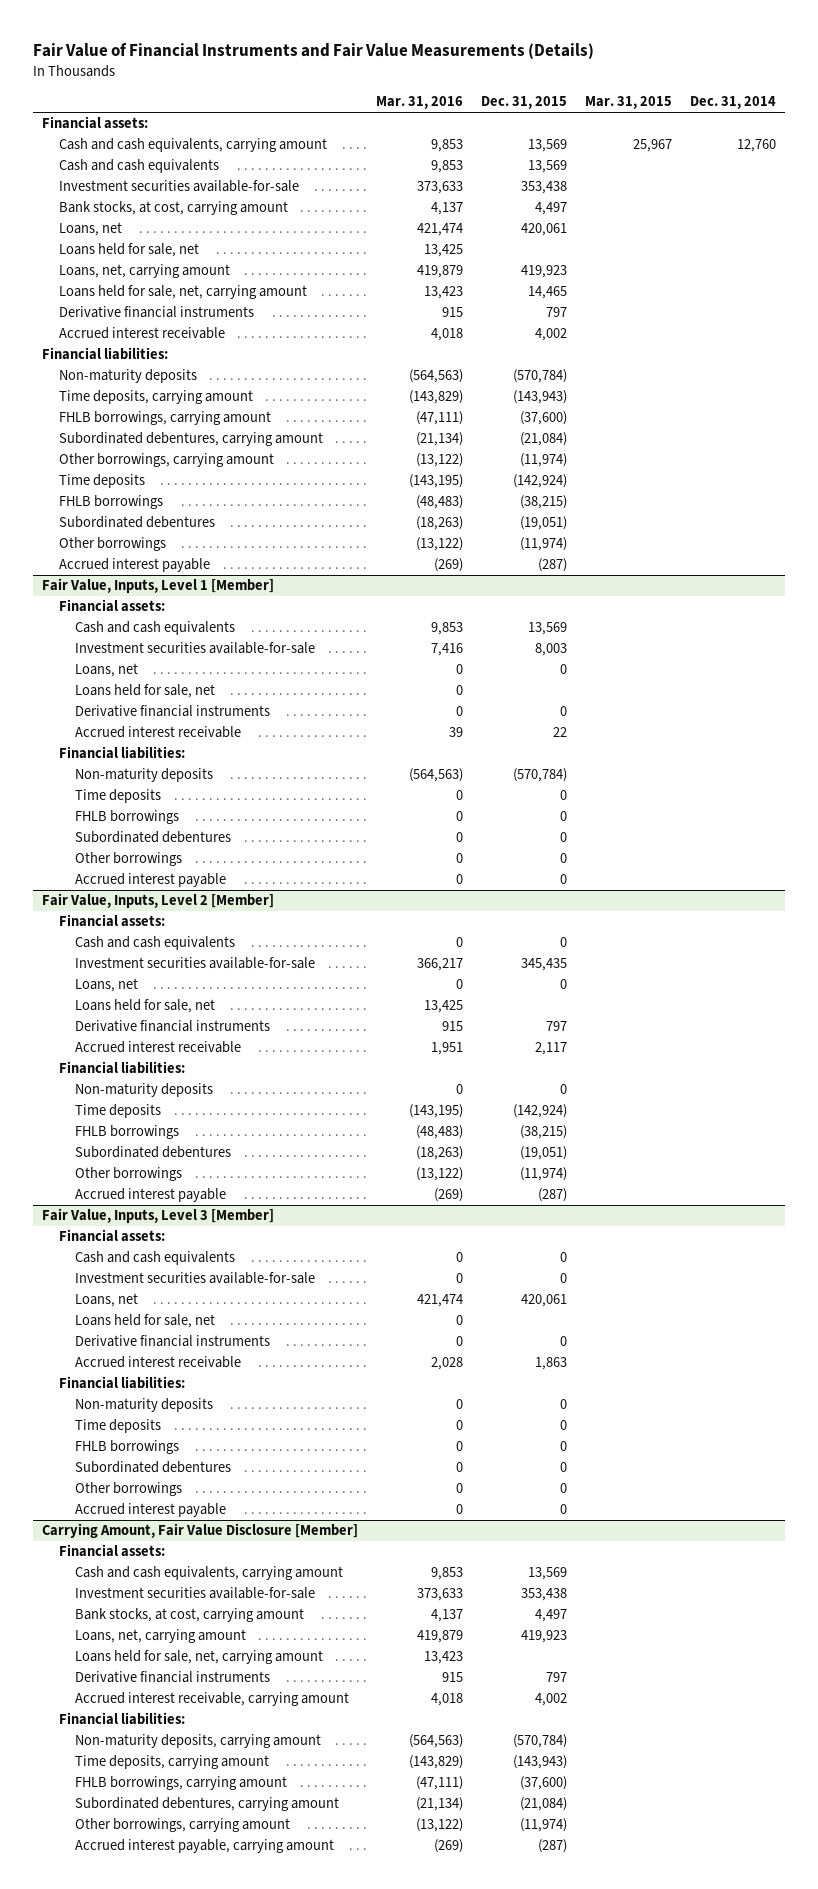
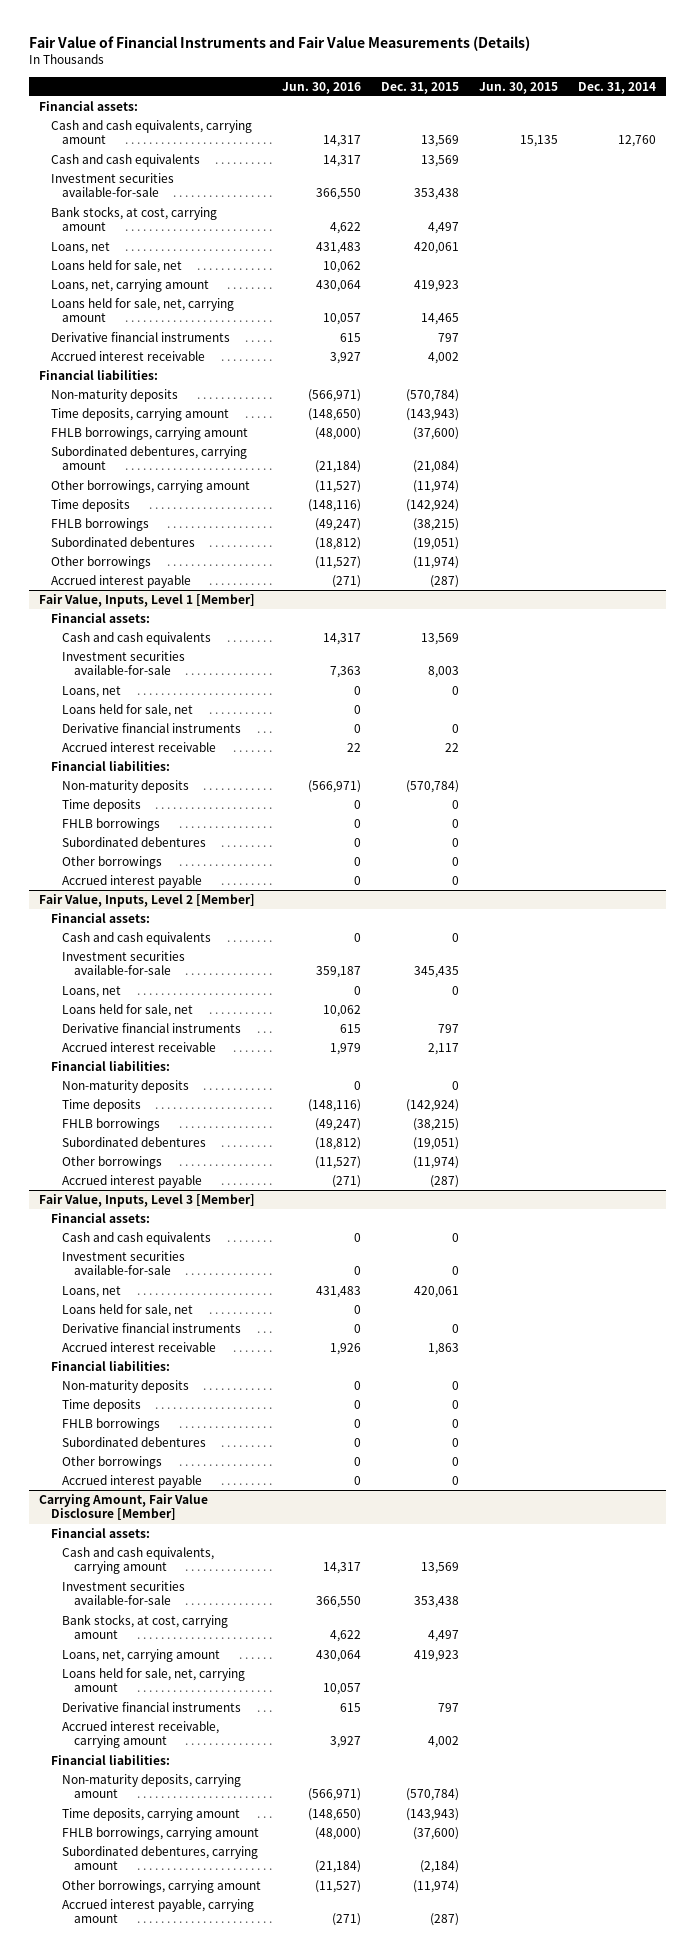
[376,96,464,110] Mar. 31, 2016 -> none
[584,96,672,110] Mar. 31, 2015 -> none
none -> [281,81,361,94] Jun. 30, 2016
none -> [478,81,558,94] Jun. 30, 2015
[519,1797,567,1812] (21,084) -> [419,1860,459,1874] (2,184)

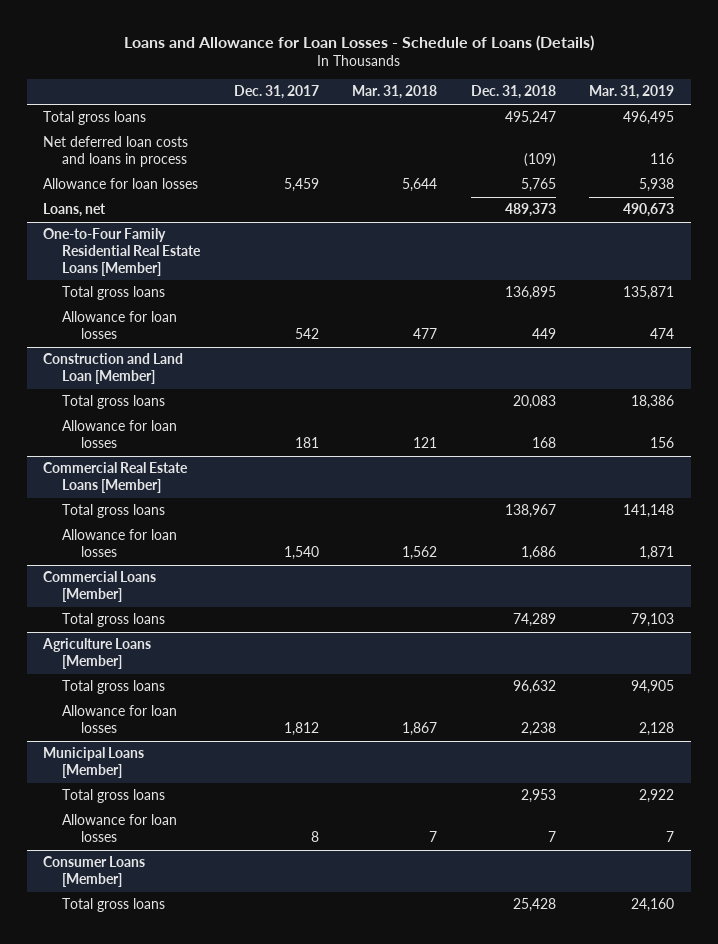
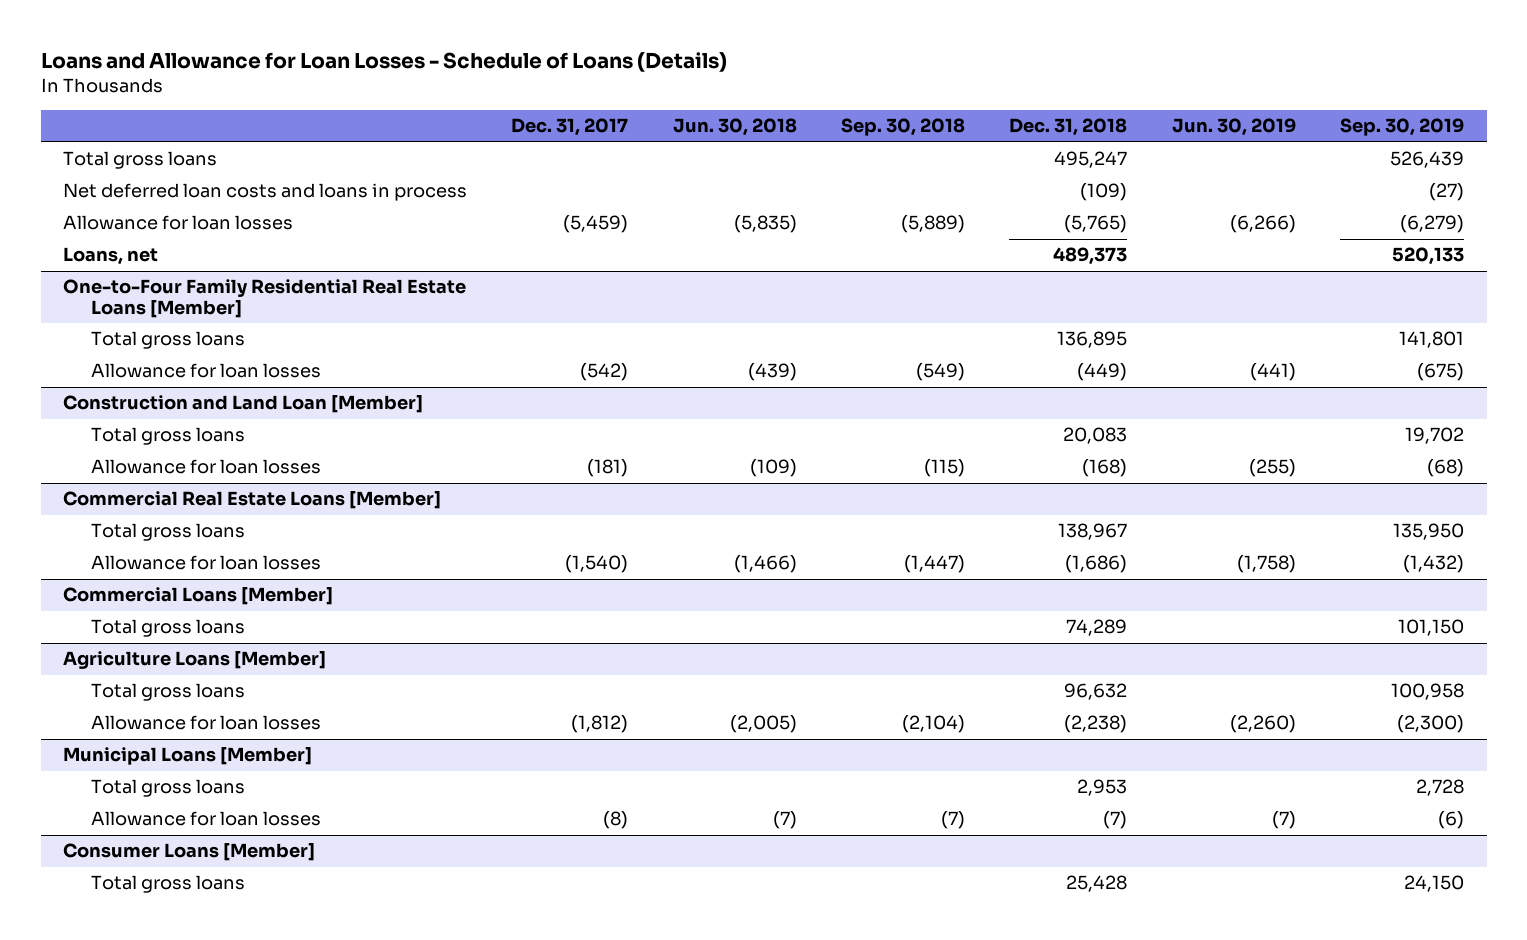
[352,85,438,100] Mar. 31, 2018 -> none
[589,85,675,100] Mar. 31, 2019 -> none
none -> [672,118,797,137] Jun. 30, 2018
none -> [841,118,966,137] Sep. 30, 2018
none -> [1171,118,1296,137] Jun. 30, 2019
none -> [1340,118,1465,137] Sep. 30, 2019
[283,178,319,193] 5,459 -> [563,215,629,234] (5,459)
[520,178,556,193] 5,765 -> [1064,215,1128,234] (5,765)
[294,328,319,340] 542 -> [580,363,629,382] (542)
[531,328,556,340] 449 -> [1077,363,1128,382] (449)
[294,437,319,449] 181 -> [587,459,629,478] (181)
[531,437,556,449] 168 -> [1082,459,1128,478] (168)
[283,546,319,561] 1,540 -> [565,555,629,574] (1,540)
[520,546,556,561] 1,686 -> [1065,555,1128,574] (1,686)
[283,722,319,737] 1,812 -> [571,715,629,734] (1,812)
[520,722,556,737] 2,238 -> [1064,715,1128,734] (2,238)
[310,831,319,843] 8 -> [603,811,629,830] (8)
[547,831,556,843] 7 -> [1103,811,1128,830] (7)

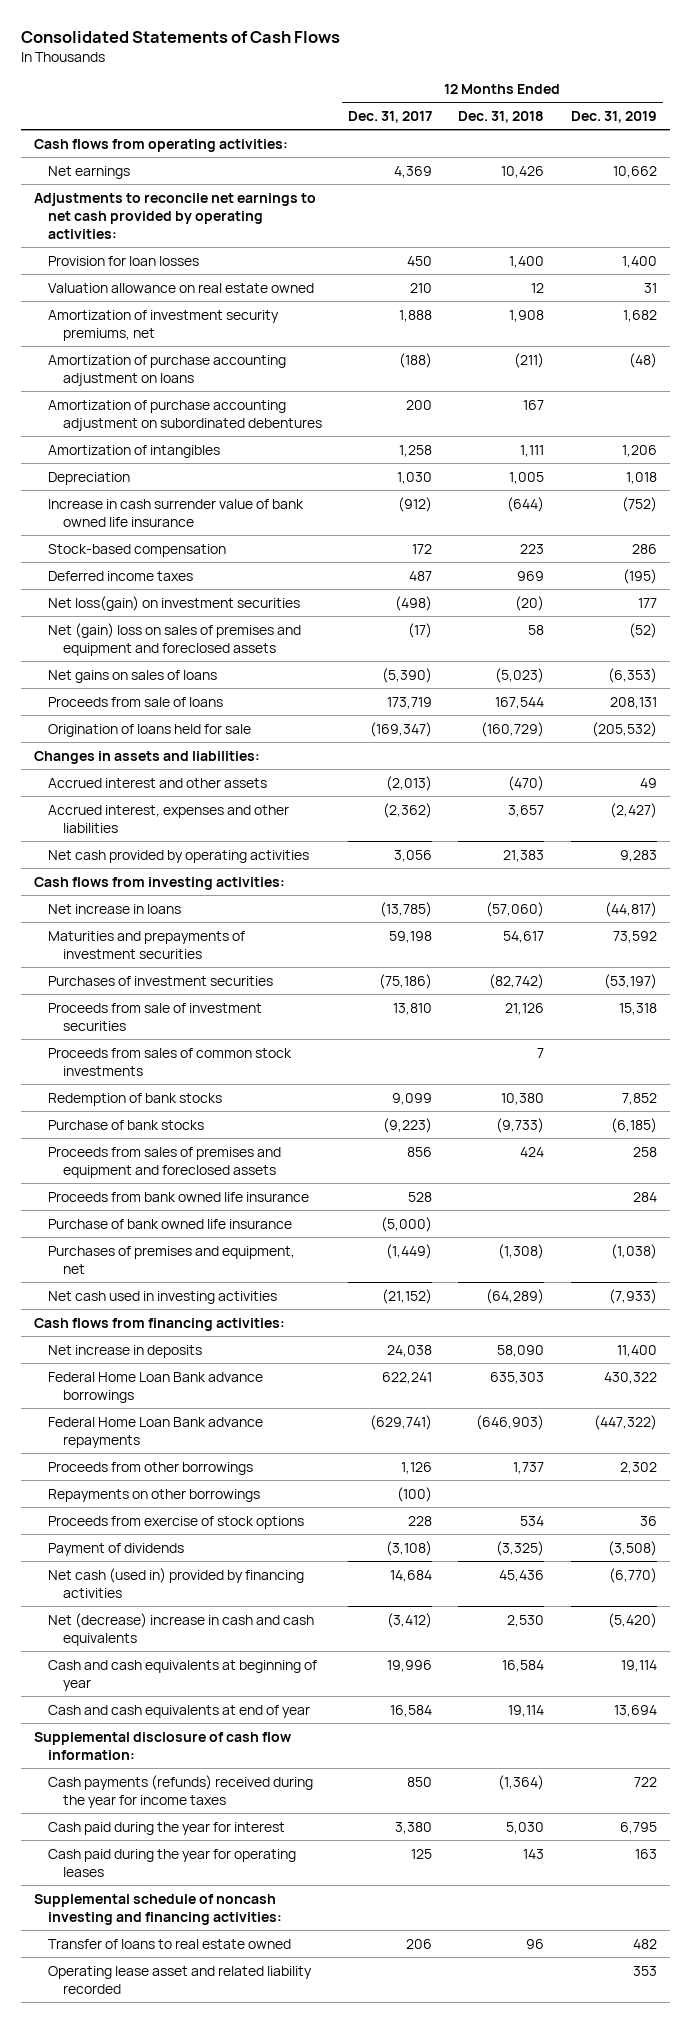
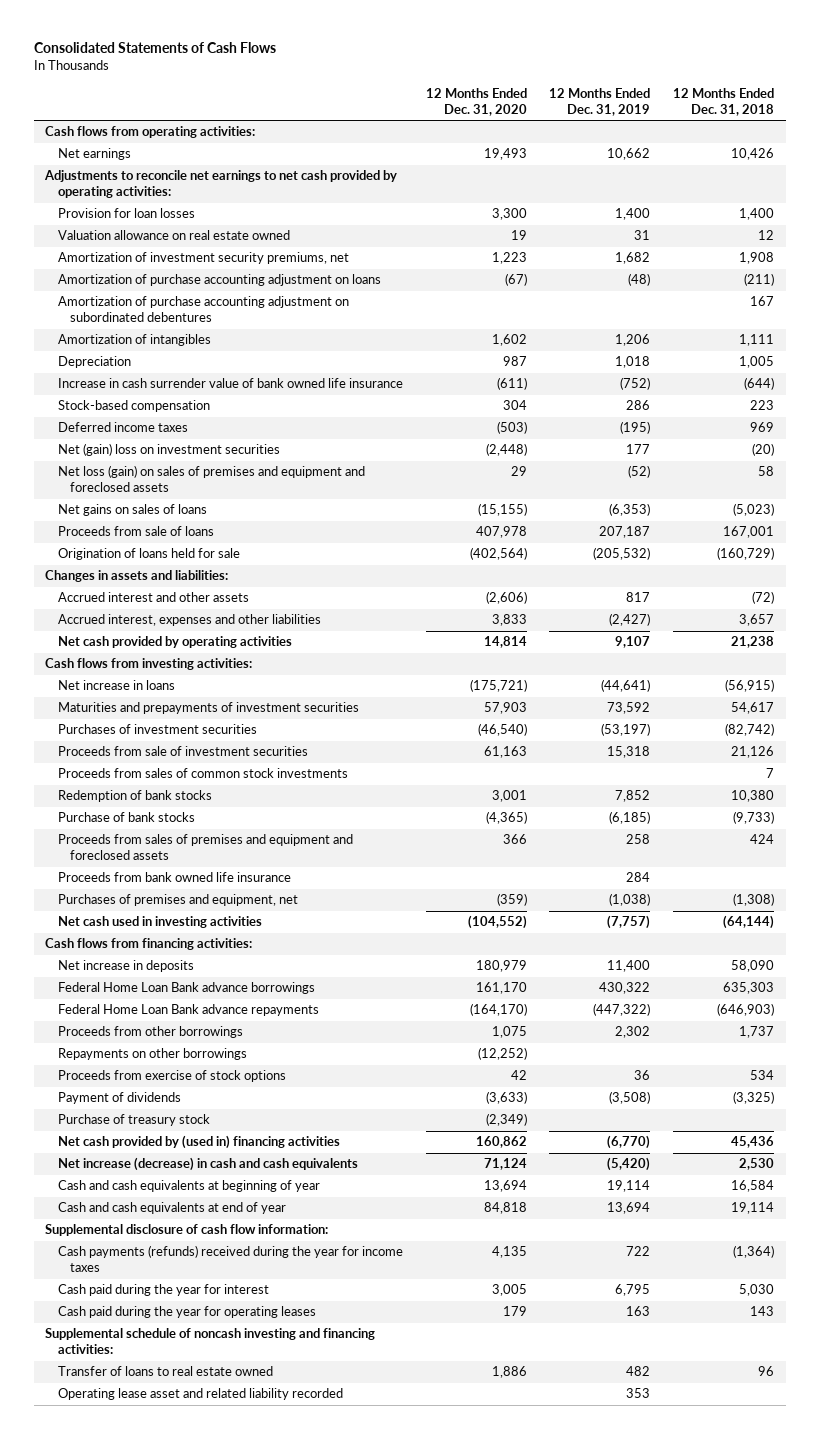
[348,111,433,124] Dec. 31, 2017 -> none
none -> [425,87,527,116] 12 Months Ended Dec. 31, 2020
[48,595,301,611] Net loss(gain) on investment securities -> [57,443,280,457] Net (gain) loss on investment securities
[48,622,302,656] Net (gain) loss on sales of premises and equipment and foreclosed assets -> [57,465,365,493] Net loss (gain) on sales of premises and equipment and foreclosed assets
[495,696,545,709] 167,544 -> [723,526,775,539] 167,001
[609,696,657,709] 208,131 -> [599,526,651,539] 207,187
[508,775,545,791] (470) -> [752,591,775,605] (72)
[639,777,657,788] 49 -> [626,592,651,603] 817
[503,849,545,862] 21,383 -> [731,636,775,649] 21,238
[619,849,657,862] 9,283 -> [615,636,651,649] 9,107
[486,901,545,917] (57,060) -> [725,679,775,693] (56,915)
[604,901,657,917] (44,817) -> [601,679,651,693] (44,641)
[48,1218,293,1229] Purchase of bank owned life insurance -> none
[486,1288,545,1304] (64,289) -> [723,915,775,930] (64,144)
[608,1288,657,1304] (7,933) -> [607,915,651,930] (7,757)
none -> [57,1114,210,1127] Purchase of treasury stock
[48,1567,305,1598] Net cash (used in) provided by financing activities -> [57,1135,340,1150] Net cash provided by (used in) financing activities
[48,1612,315,1646] Net (decrease) increase in cash and cash equivalents -> [57,1157,358,1172] Net increase (decrease) in cash and cash equivalents

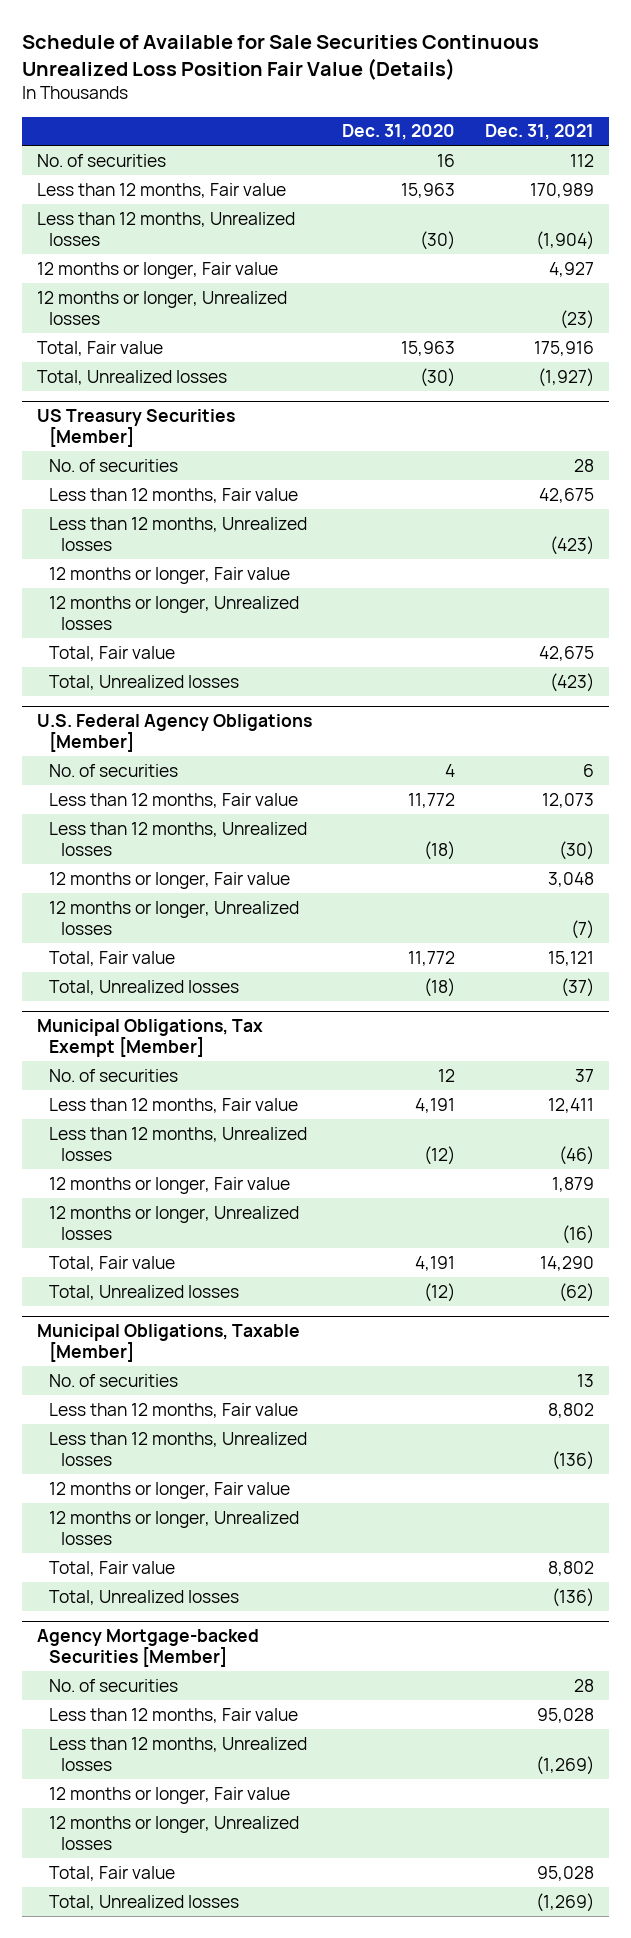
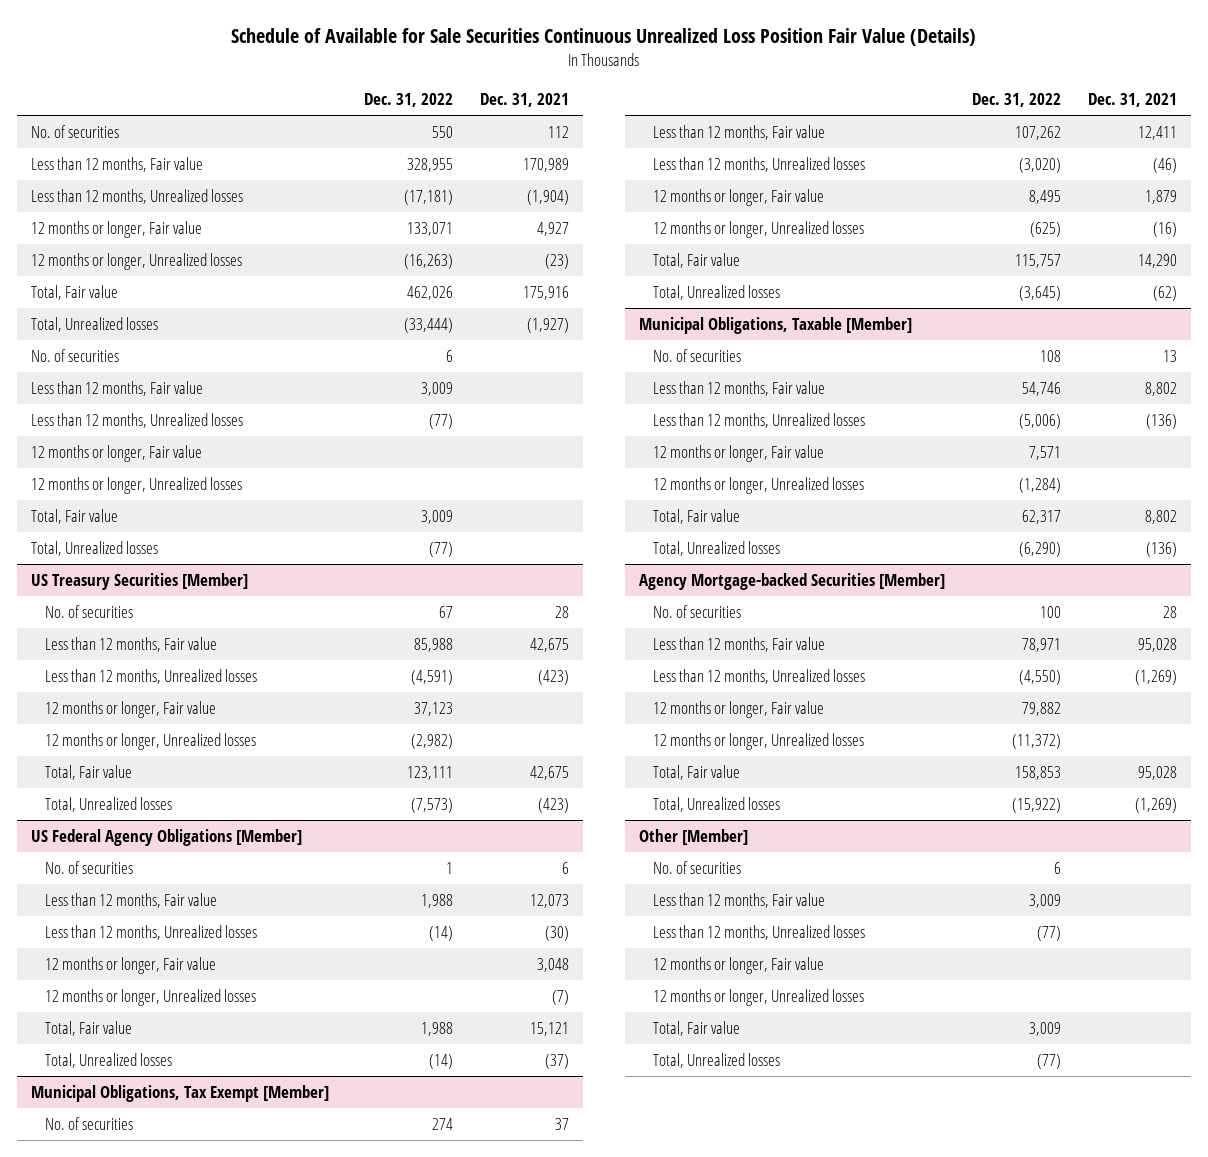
[341,124,455,141] Dec. 31, 2020 -> none
none -> [364,93,454,108] Dec. 31, 2022
none -> [30,349,119,363] No. of securities
none -> [30,381,203,397] Less than 12 months, Fair value
none -> [30,413,243,429] Less than 12 months, Unrealized losses
none -> [30,445,202,463] 12 months or longer, Fair value
none -> [30,477,242,495] 12 months or longer, Unrealized losses
none -> [30,509,118,525] Total, Fair value
none -> [30,541,158,557] Total, Unrealized losses
[36,714,312,753] U.S. Federal Agency Obligations [Member] -> [30,829,302,847] US Federal Agency Obligations [Member]
none -> [638,829,748,846] Other [Member]
none -> [653,861,742,875] No. of securities
none -> [653,893,826,909] Less than 12 months, Fair value
none -> [653,925,866,941] Less than 12 months, Unrealized losses
none -> [653,957,825,975] 12 months or longer, Fair value
none -> [653,989,865,1007] 12 months or longer, Unrealized losses
none -> [653,1021,741,1037] Total, Fair value
none -> [653,1053,781,1069] Total, Unrealized losses

